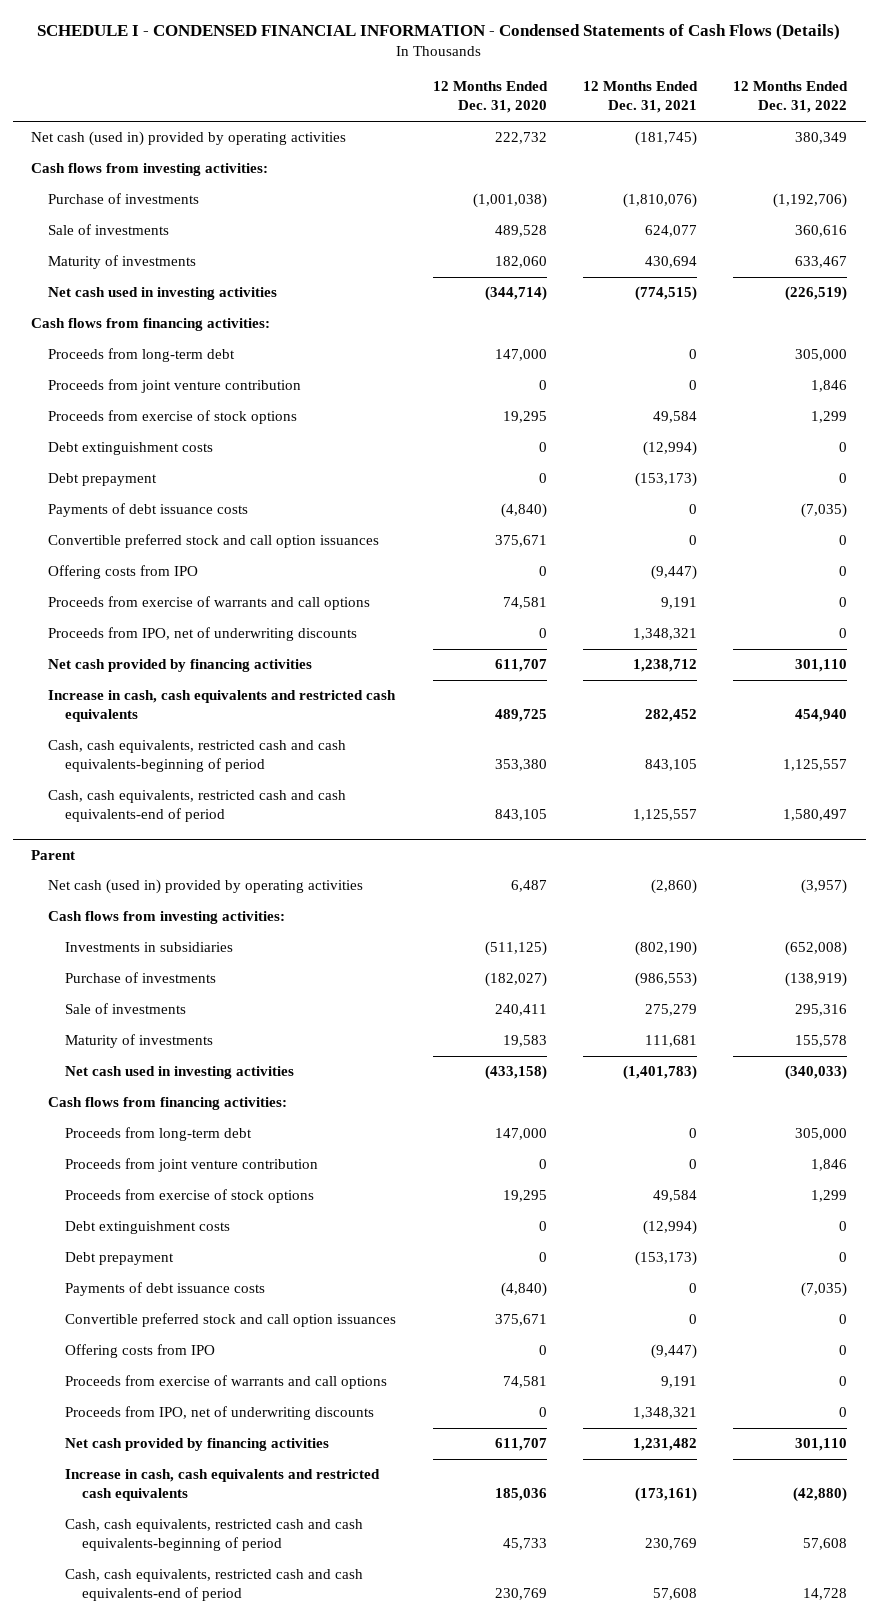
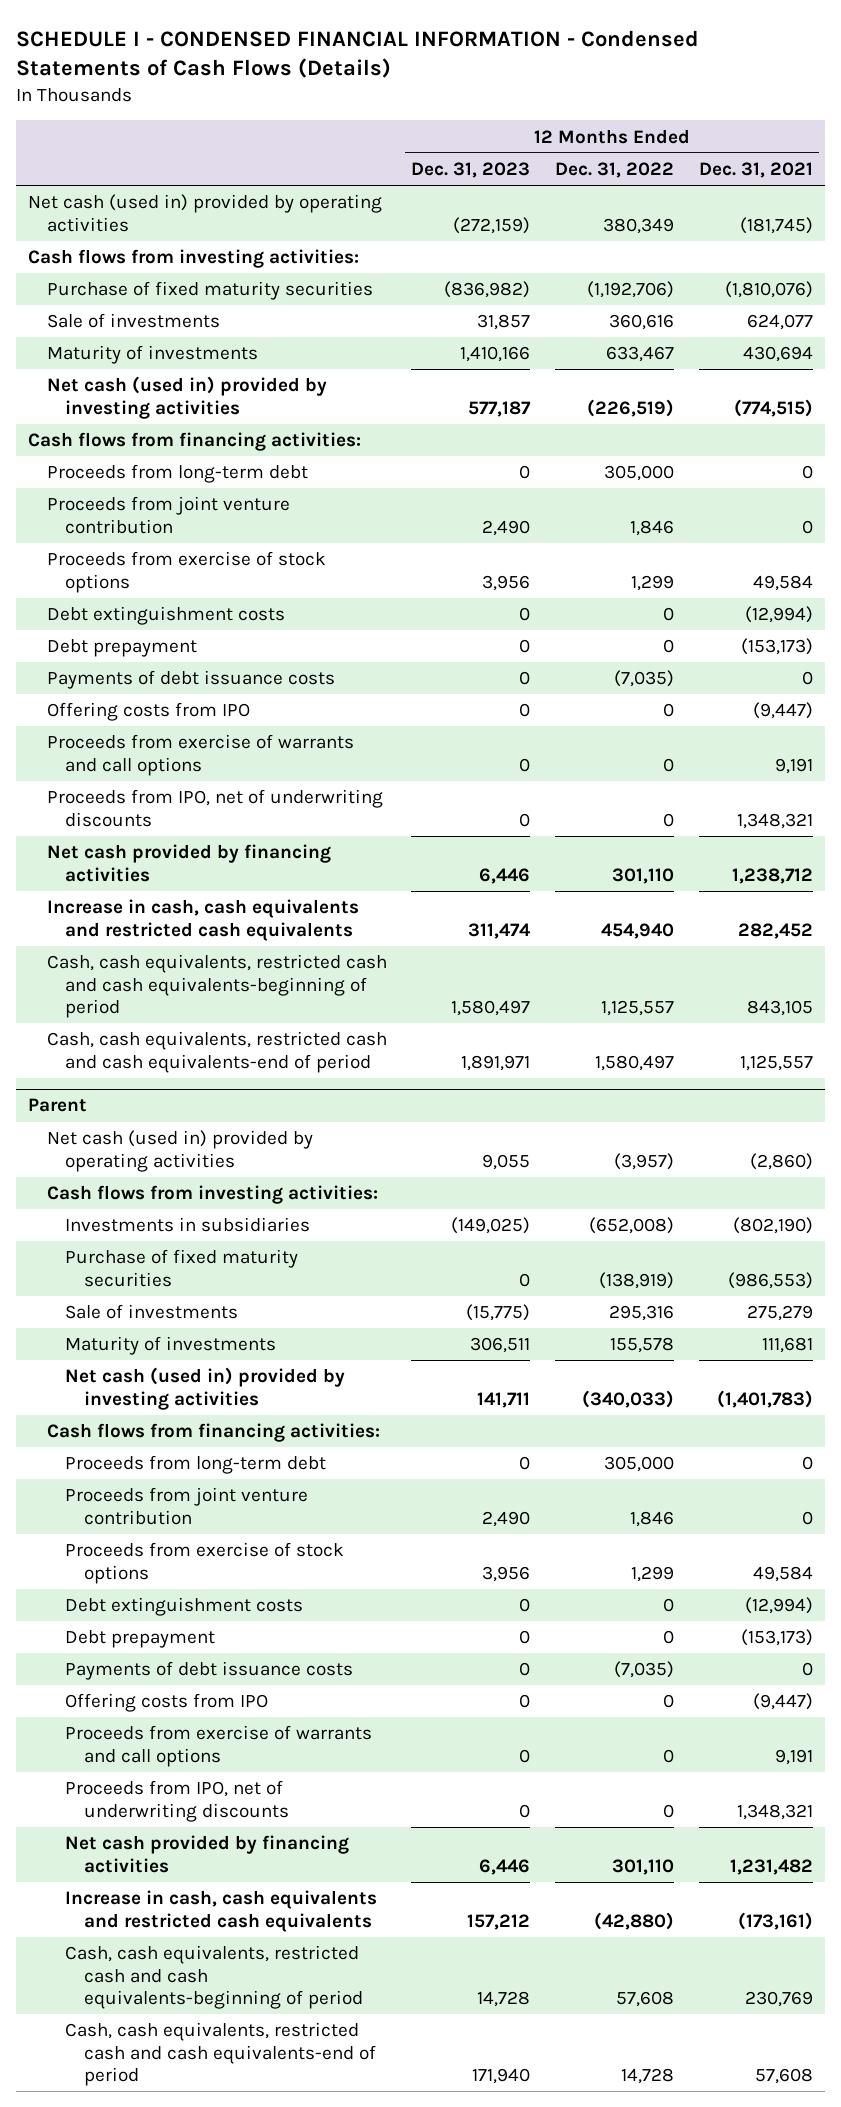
[432,81,548,114] 12 Months Ended Dec. 31, 2020 -> none
none -> [411,162,531,179] Dec. 31, 2023
[48,193,200,205] Purchase of investments -> [46,281,373,301] Purchase of fixed maturity securities
[48,287,278,301] Net cash used in investing activities -> [46,376,327,419] Net cash (used in) provided by investing activities
[48,534,380,549] Convertible preferred stock and call option issuances -> none
[65,972,217,984] Purchase of investments -> [65,1249,299,1287] Purchase of fixed maturity securities
[65,1066,295,1080] Net cash used in investing activities -> [65,1367,346,1410] Net cash (used in) provided by investing activities
[65,1313,397,1328] Convertible preferred stock and call option issuances -> none

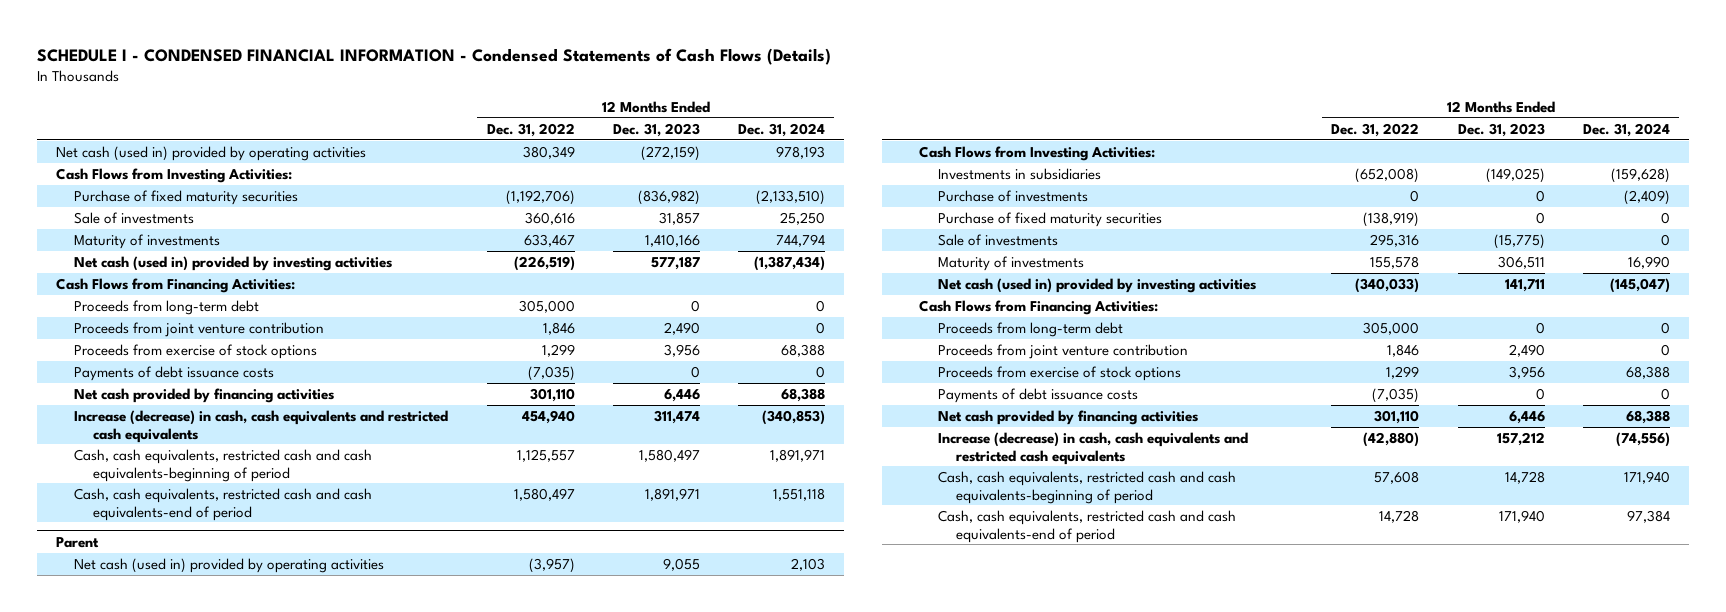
[698,162,813,179] Dec. 31, 2021 -> none
none -> [737,122,825,137] Dec. 31, 2024
[28,249,360,269] Cash flows from investing activities: -> [56,167,293,183] Cash Flows from Investing Activities:
[28,432,362,452] Cash flows from financing activities: -> [56,277,296,293] Cash Flows from Financing Activities:
[46,606,285,626] Debt extinguishment costs -> none
[46,639,197,658] Debt prepayment -> none
[46,702,250,722] Offering costs from IPO -> none
[46,734,354,776] Proceeds from exercise of warrants and call options -> none
[46,789,383,827] Proceeds from IPO, net of underwriting discounts -> none
[46,899,359,941] Increase in cash, cash equivalents and restricted cash equivalents -> [74,409,449,443] Increase (decrease) in cash, cash equivalents and restricted cash equivalents
[46,1185,378,1205] Cash flows from investing activities: -> [919,145,1156,161] Cash Flows from Investing Activities:
none -> [937,189,1088,202] Purchase of investments
[46,1423,380,1443] Cash flows from financing activities: -> [919,299,1159,315] Cash Flows from Financing Activities:
[65,1597,304,1617] Debt extinguishment costs -> none
[65,1630,216,1649] Debt prepayment -> none
[65,1693,269,1713] Offering costs from IPO -> none
[65,1725,373,1767] Proceeds from exercise of warrants and call options -> none
[65,1780,289,1822] Proceeds from IPO, net of underwriting discounts -> none
[65,1890,378,1932] Increase in cash, cash equivalents and restricted cash equivalents -> [937,431,1248,465] Increase (decrease) in cash, cash equivalents and restricted cash equivalents

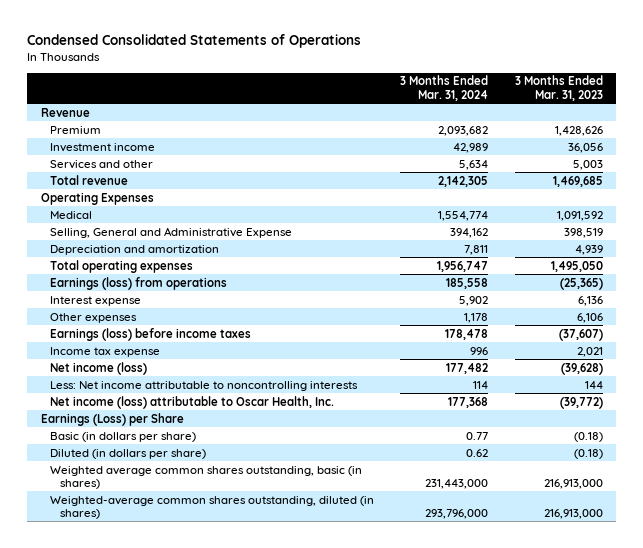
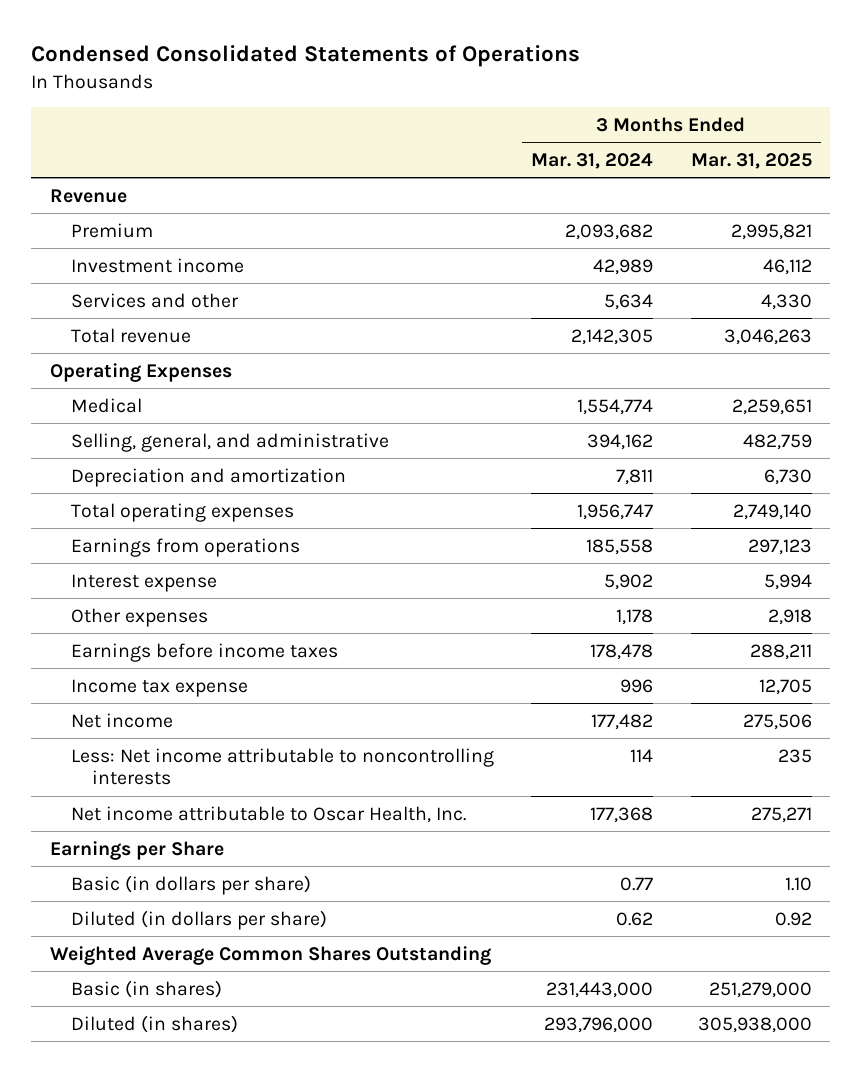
[514,75,603,101] 3 Months Ended Mar. 31, 2023 -> none
none -> [690,152,812,169] Mar. 31, 2025
[50,226,293,238] Selling, General and Administrative Expense -> [70,432,389,452] Selling, general, and administrative
[50,276,228,290] Earnings (loss) from operations -> [70,537,300,557] Earnings from operations
[50,327,252,341] Earnings (loss) before income taxes -> [70,642,338,662] Earnings before income taxes
[50,361,148,375] Net income (loss) -> [70,712,173,728] Net income
[50,395,335,409] Net income (loss) attributable to Oscar Health, Inc. -> [70,805,466,823] Net income attributable to Oscar Health, Inc.
[40,412,184,426] Earnings (Loss) per Share -> [49,840,224,860] Earnings per Share
none -> [49,945,491,965] Weighted Average Common Shares Outstanding
[50,465,363,490] Weighted average common shares outstanding, basic (in shares) -> [70,979,222,998] Basic (in shares)
[50,495,375,520] Weighted-average common shares outstanding, diluted (in shares) -> [70,1014,238,1033] Diluted (in shares)

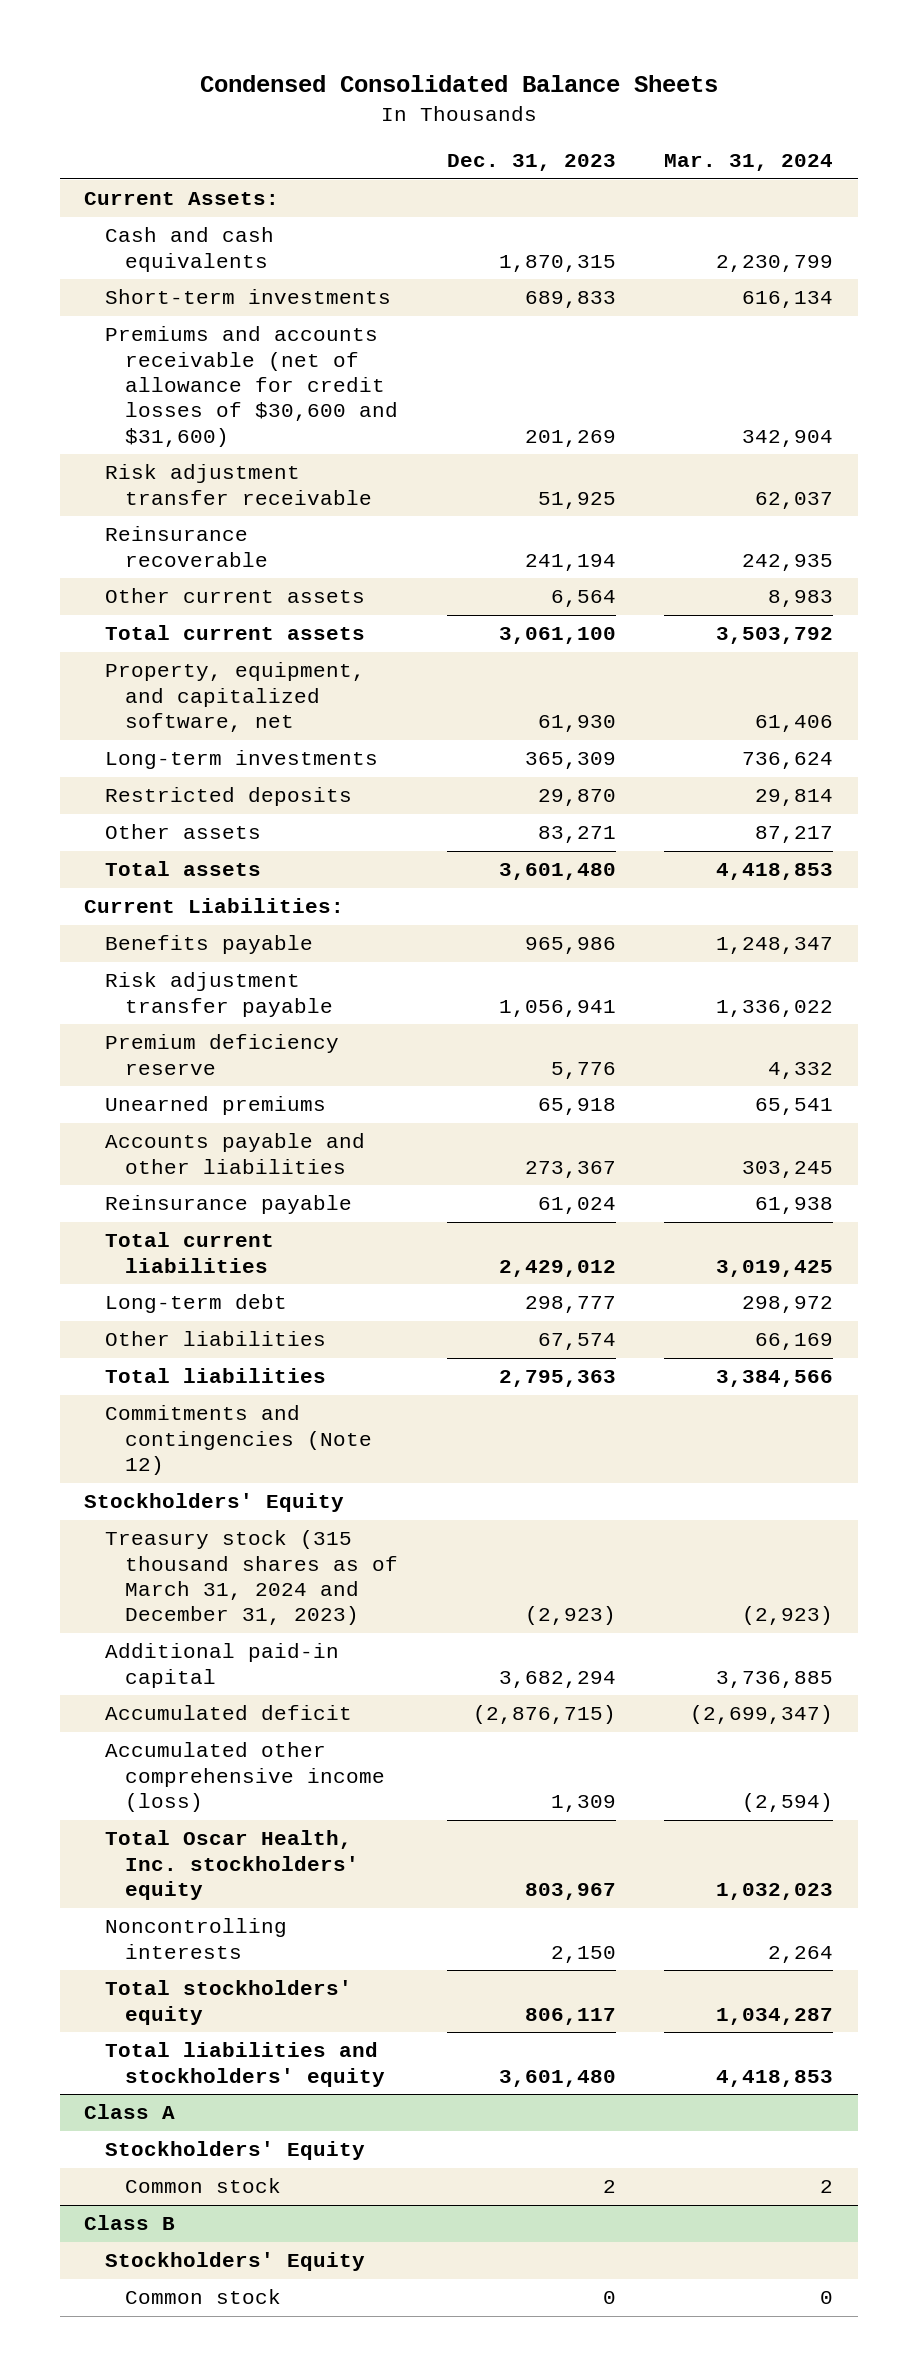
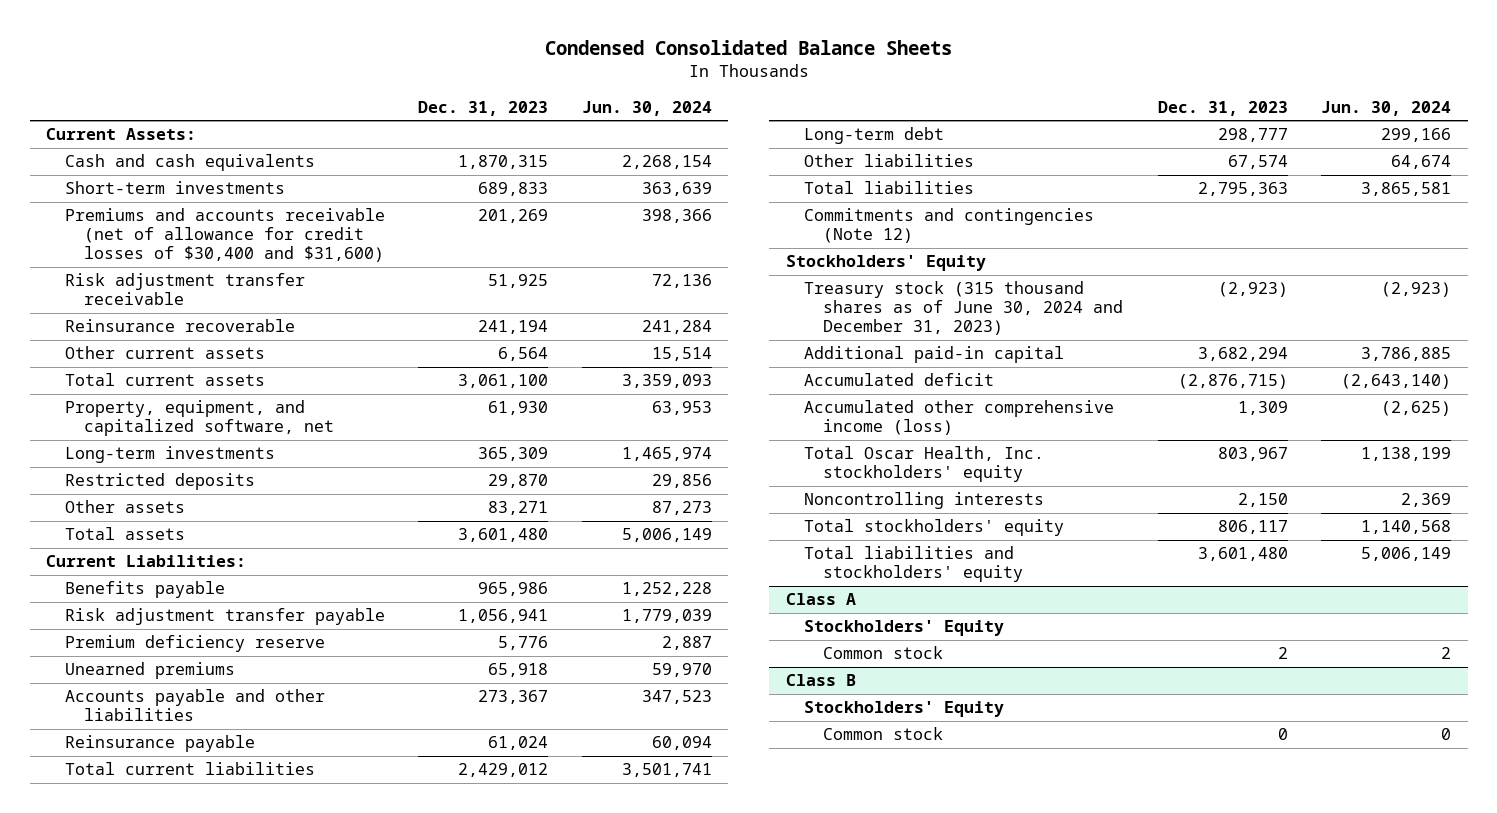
[664,154,834,172] Mar. 31, 2024 -> none
none -> [581,100,712,116] Jun. 30, 2024
[104,326,398,447] Premiums and accounts receivable (net of allowance for credit losses of $30,600 and $31,600) -> [65,208,386,263] Premiums and accounts receivable (net of allowance for credit losses of $30,400 and $31,600)
[104,1530,398,1626] Treasury stock (315 thousand shares as of March 31, 2024 and December 31, 2023) -> [804,281,1124,336] Treasury stock (315 thousand shares as of June 30, 2024 and December 31, 2023)

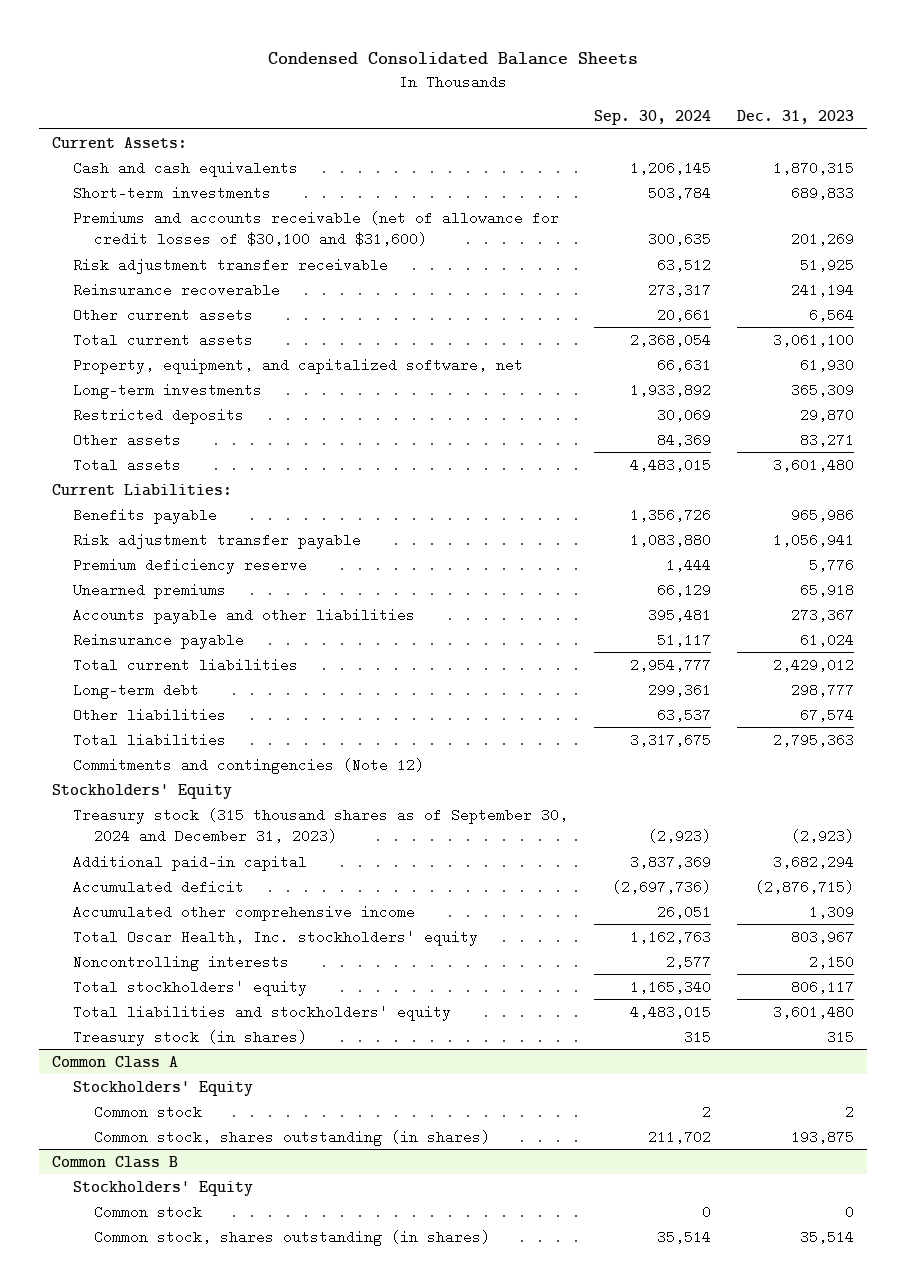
[581,100,712,116] Jun. 30, 2024 -> none
none -> [593,110,711,126] Sep. 30, 2024
[65,208,386,263] Premiums and accounts receivable (net of allowance for credit losses of $30,400 and $31,600) -> [72,210,559,247] Premiums and accounts receivable (net of allowance for credit losses of $30,100 and $31,600)
[804,281,1124,336] Treasury stock (315 thousand shares as of June 30, 2024 and December 31, 2023) -> [72,807,568,844] Treasury stock (315 thousand shares as of September 30, 2024 and December 31, 2023)
[804,400,1115,436] Accumulated other comprehensive income (loss) -> [72,904,415,921] Accumulated other comprehensive income
none -> [72,1029,307,1046] Treasury stock (in shares)
[785,593,856,606] Class A -> [51,1055,178,1068] Common Class A
none -> [93,1129,490,1146] Common stock, shares outstanding (in shares)
[785,674,856,687] Class B -> [51,1155,178,1168] Common Class B
none -> [93,1229,490,1246] Common stock, shares outstanding (in shares)

